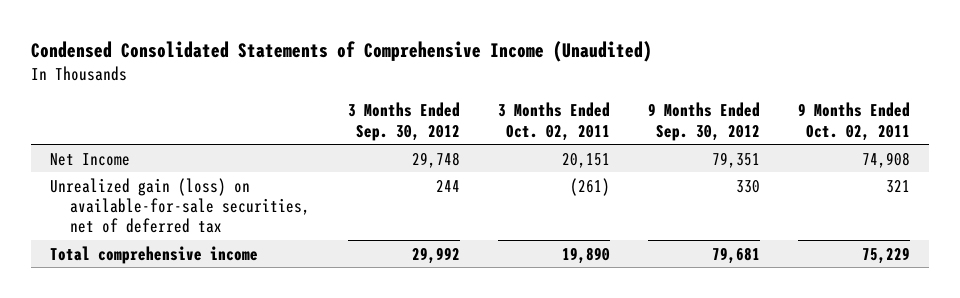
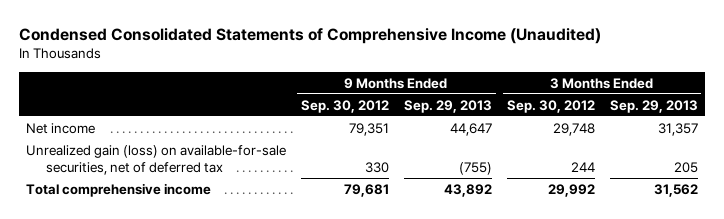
[498,102,611,141] 3 Months Ended Oct. 02, 2011 -> none
[798,102,911,141] 9 Months Ended Oct. 02, 2011 -> none
none -> [403,99,492,113] Sep. 29, 2013
none -> [609,99,698,113] Sep. 29, 2013
[50,152,131,166] Net Income -> [26,122,96,134] Net income

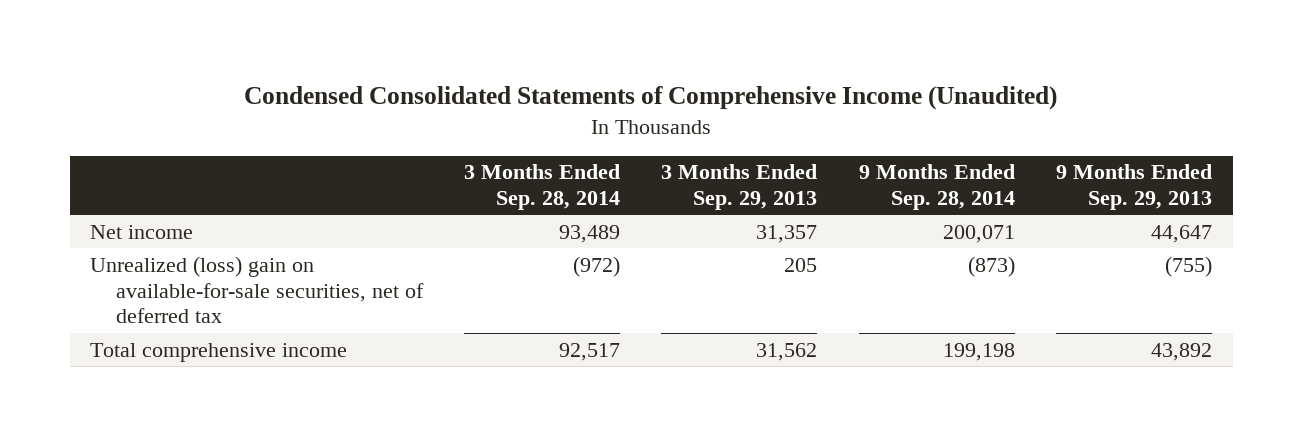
[300,99,389,113] Sep. 30, 2012 -> none
[506,99,595,113] Sep. 30, 2012 -> none
none -> [463,164,620,211] 3 Months Ended Sep. 28, 2014
none -> [858,164,1015,211] 9 Months Ended Sep. 28, 2014
[26,144,287,176] Unrealized gain (loss) on available-for-sale securities, net of deferred tax -> [90,255,424,324] Unrealized (loss) gain on available-for-sale securities, net of deferred tax

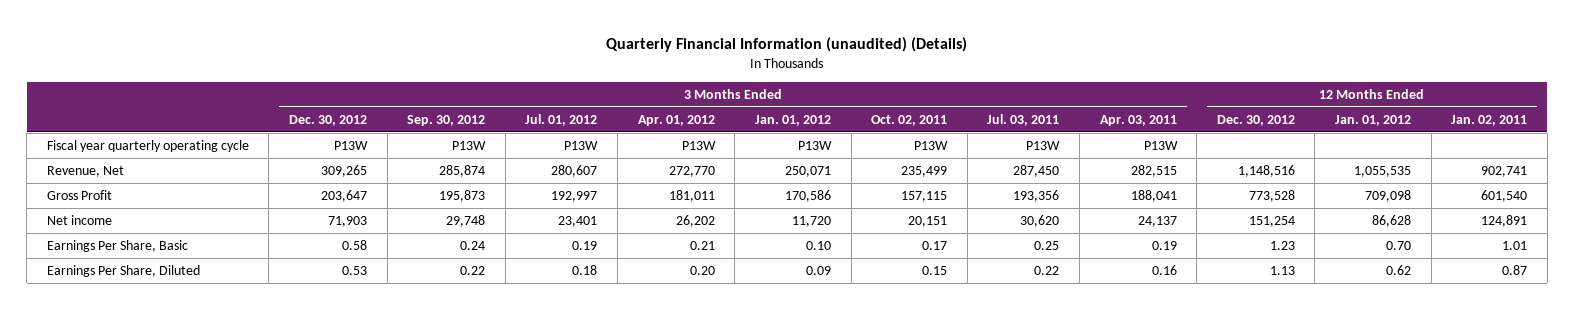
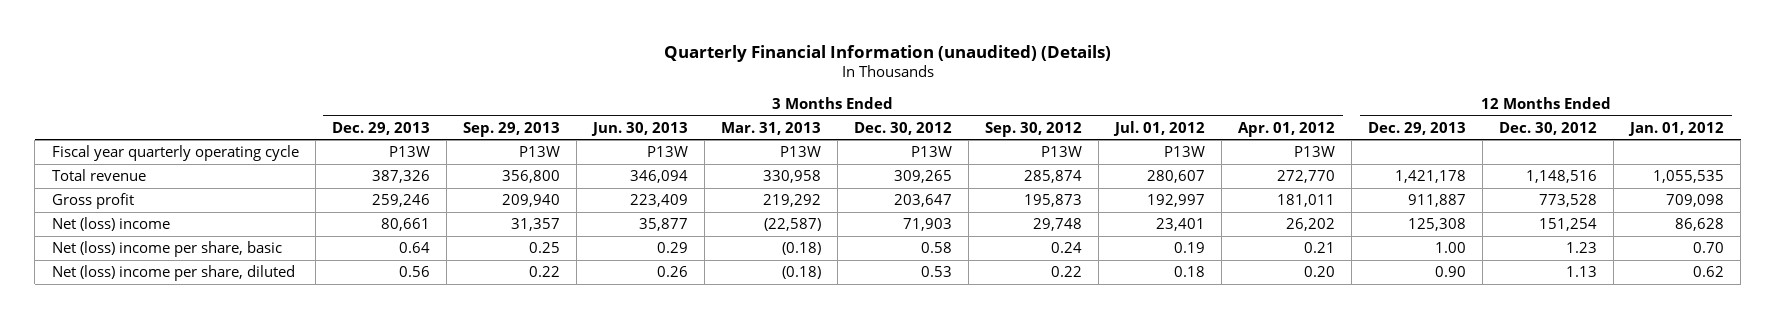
[754,114,831,126] Jan. 01, 2012 -> none
[871,114,948,126] Oct. 02, 2011 -> none
[987,113,1060,126] Jul. 03, 2011 -> none
[1099,114,1177,126] Apr. 03, 2011 -> none
[1451,114,1528,126] Jan. 02, 2011 -> none
none -> [331,121,430,135] Dec. 29, 2013
none -> [462,121,560,137] Sep. 29, 2013
none -> [590,121,688,136] Jun. 30, 2013
none -> [720,121,821,135] Mar. 31, 2013
none -> [1368,121,1467,135] Dec. 29, 2013
[46,166,124,178] Revenue, Net -> [51,169,146,182] Total revenue
[46,190,112,201] Gross Profit -> [51,193,134,210] Gross profit
[46,215,112,226] Net income -> [51,217,170,232] Net (loss) income
[46,240,188,253] Earnings Per Share, Basic -> [51,241,282,258] Net (loss) income per share, basic
[46,265,200,278] Earnings Per Share, Diluted -> [51,265,295,282] Net (loss) income per share, diluted

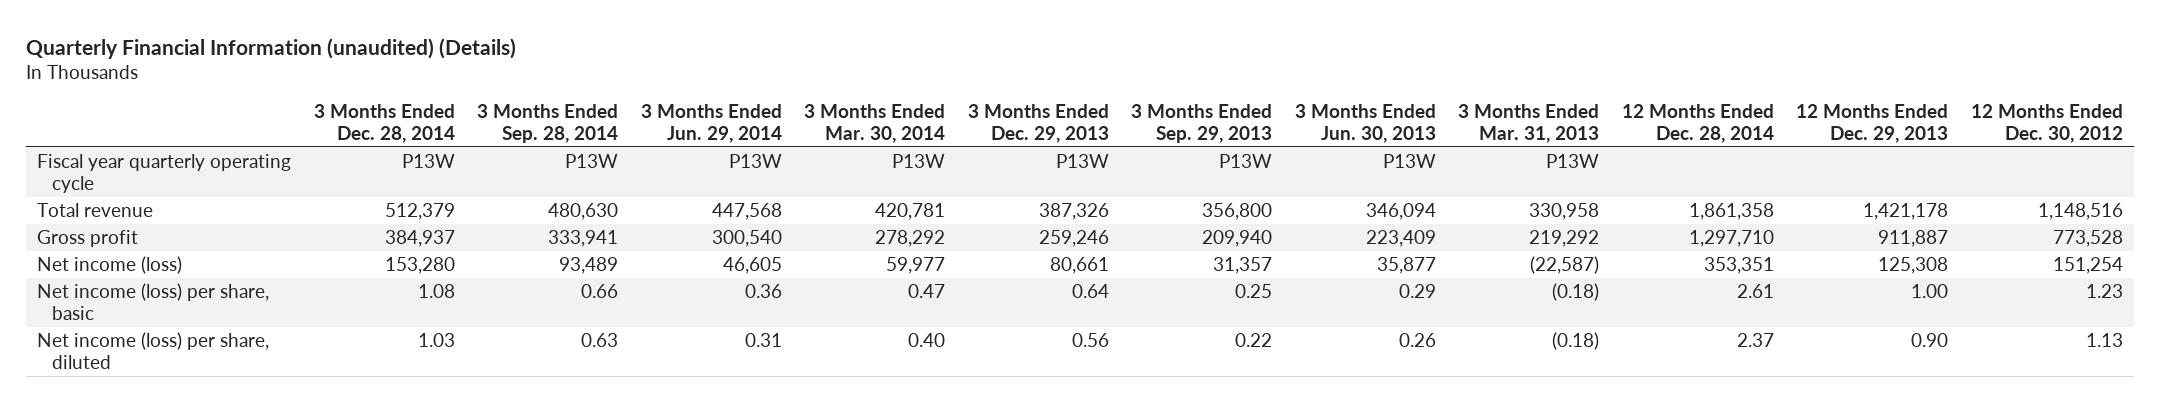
[853,121,952,135] Dec. 30, 2012 -> none
[984,121,1082,137] Sep. 30, 2012 -> none
[1112,120,1205,136] Jul. 01, 2012 -> none
[1238,121,1336,137] Apr. 01, 2012 -> none
[1628,121,1725,136] Jan. 01, 2012 -> none
none -> [313,103,455,143] 3 Months Ended Dec. 28, 2014
none -> [477,103,619,143] 3 Months Ended Sep. 28, 2014
none -> [640,103,782,143] 3 Months Ended Jun. 29, 2014
none -> [804,103,946,143] 3 Months Ended Mar. 30, 2014
none -> [1621,103,1774,143] 12 Months Ended Dec. 28, 2014
[51,217,170,232] Net (loss) income -> [37,256,183,275] Net income (loss)
[51,241,282,258] Net (loss) income per share, basic -> [37,283,270,321] Net income (loss) per share, basic
[51,265,295,282] Net (loss) income per share, diluted -> [37,332,270,370] Net income (loss) per share, diluted

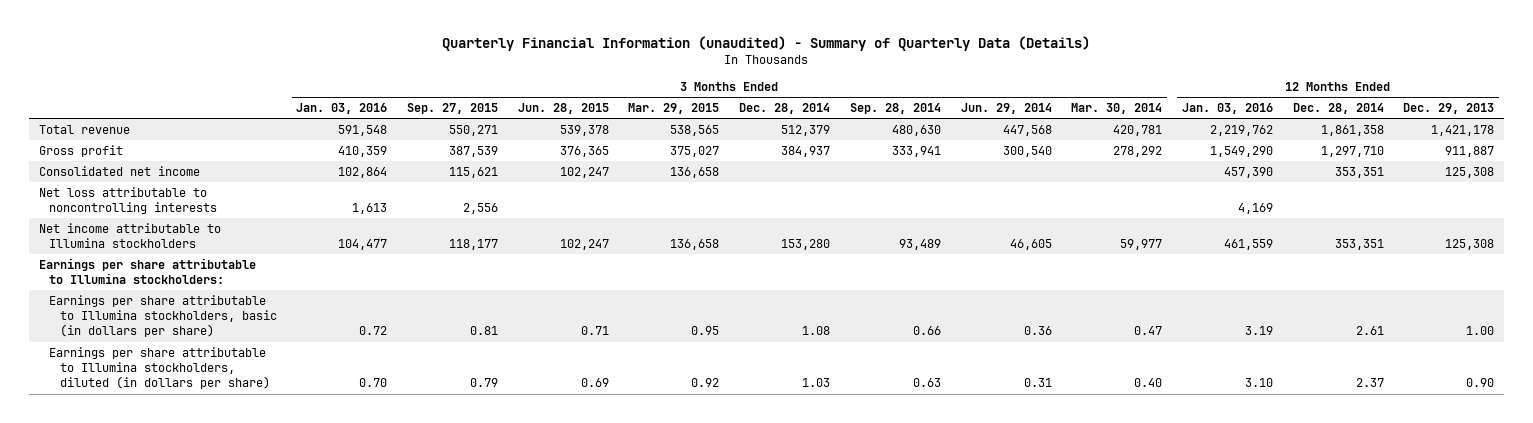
[26,37,517,59] Quarterly Financial Information (unaudited) (Details) -> [442,35,1091,51] Quarterly Financial Information (unaudited) - Summary of Quarterly Data (Details)
[967,103,1109,143] 3 Months Ended Dec. 29, 2013 -> none
[1131,103,1273,143] 3 Months Ended Sep. 29, 2013 -> none
[1294,103,1436,143] 3 Months Ended Jun. 30, 2013 -> none
[1458,103,1600,143] 3 Months Ended Mar. 31, 2013 -> none
[1970,103,2123,143] 12 Months Ended Dec. 30, 2012 -> none
none -> [296,103,388,115] Jan. 03, 2016
none -> [407,103,499,115] Sep. 27, 2015
none -> [517,103,609,115] Jun. 28, 2015
none -> [628,103,720,115] Mar. 29, 2015
none -> [1181,103,1273,115] Jan. 03, 2016
[37,154,292,194] Fiscal year quarterly operating cycle -> none
none -> [38,165,200,176] Consolidated net income
none -> [38,186,218,215] Net loss attributable to noncontrolling interests
[37,256,183,275] Net income (loss) -> [38,222,221,249] Net income attributable to Illumina stockholders
none -> [38,257,256,285] Earnings per share attributable to Illumina stockholders:
[37,283,270,321] Net income (loss) per share, basic -> [49,294,277,338] Earnings per share attributable to Illumina stockholders, basic (in dollars per share)
[37,332,270,370] Net income (loss) per share, diluted -> [49,346,270,390] Earnings per share attributable to Illumina stockholders, diluted (in dollars per share)

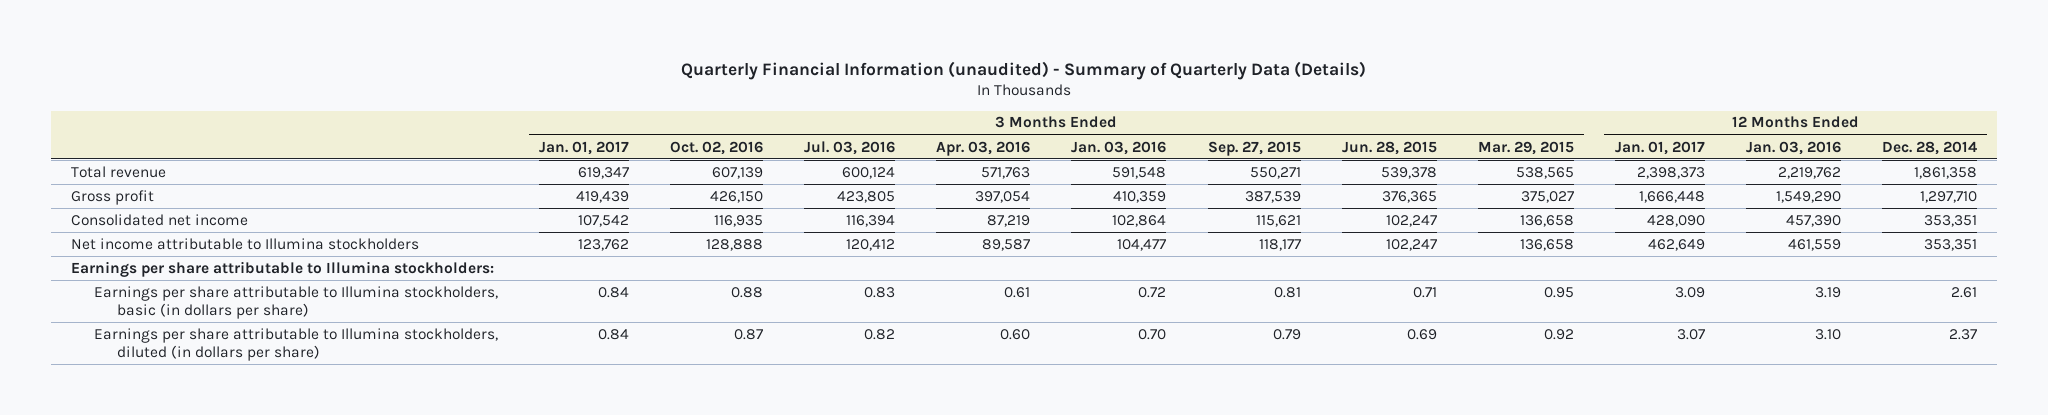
[739,103,831,115] Dec. 28, 2014 -> none
[849,103,941,115] Sep. 28, 2014 -> none
[960,103,1052,115] Jun. 29, 2014 -> none
[1071,103,1163,115] Mar. 30, 2014 -> none
[1403,103,1495,115] Dec. 29, 2013 -> none
none -> [539,140,630,155] Jan. 01, 2017
none -> [670,140,764,155] Oct. 02, 2016
none -> [804,140,896,155] Jul. 03, 2016
none -> [936,140,1031,156] Apr. 03, 2016
none -> [1614,140,1705,155] Jan. 01, 2017
[38,186,218,215] Net loss attributable to noncontrolling interests -> none

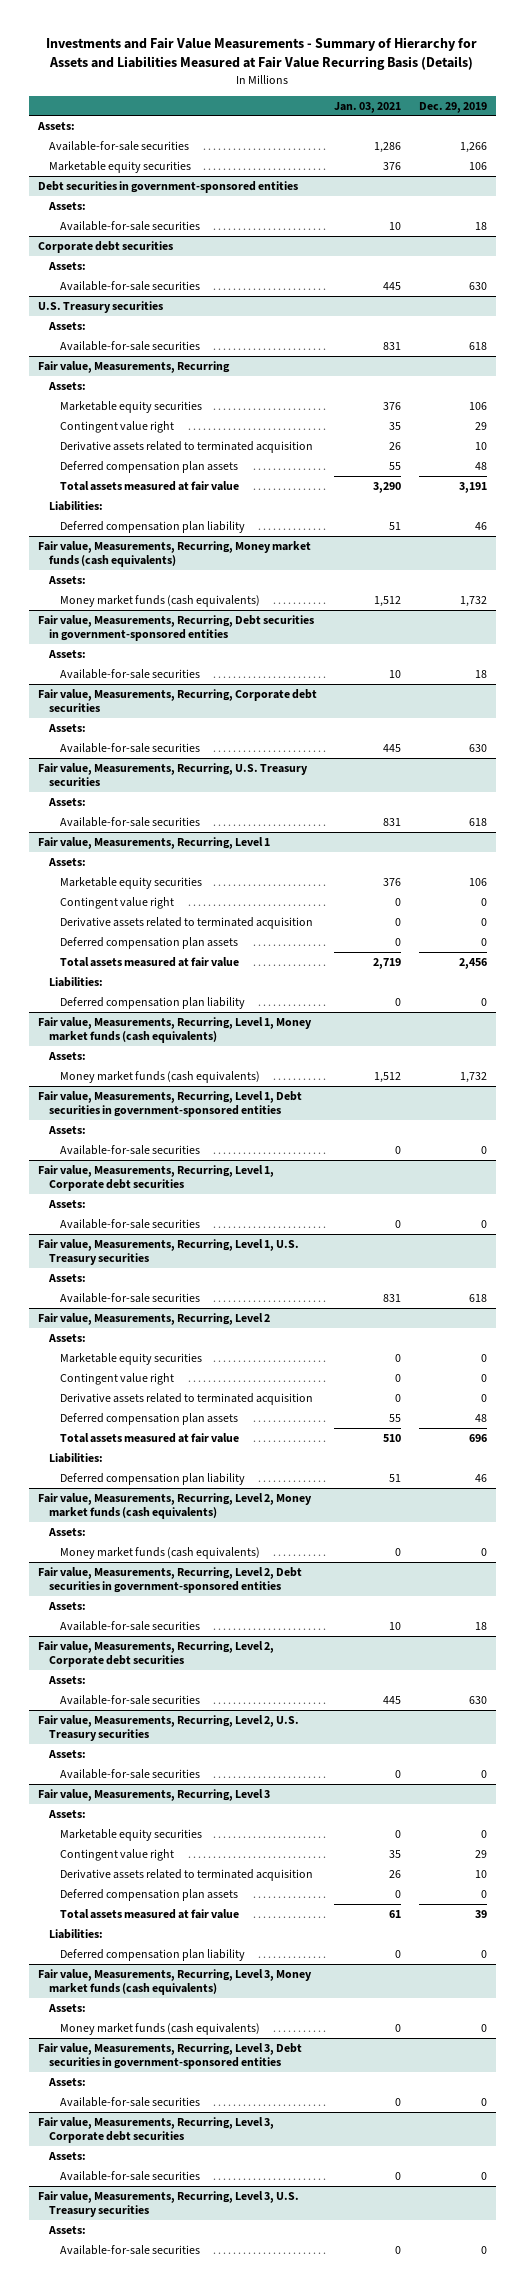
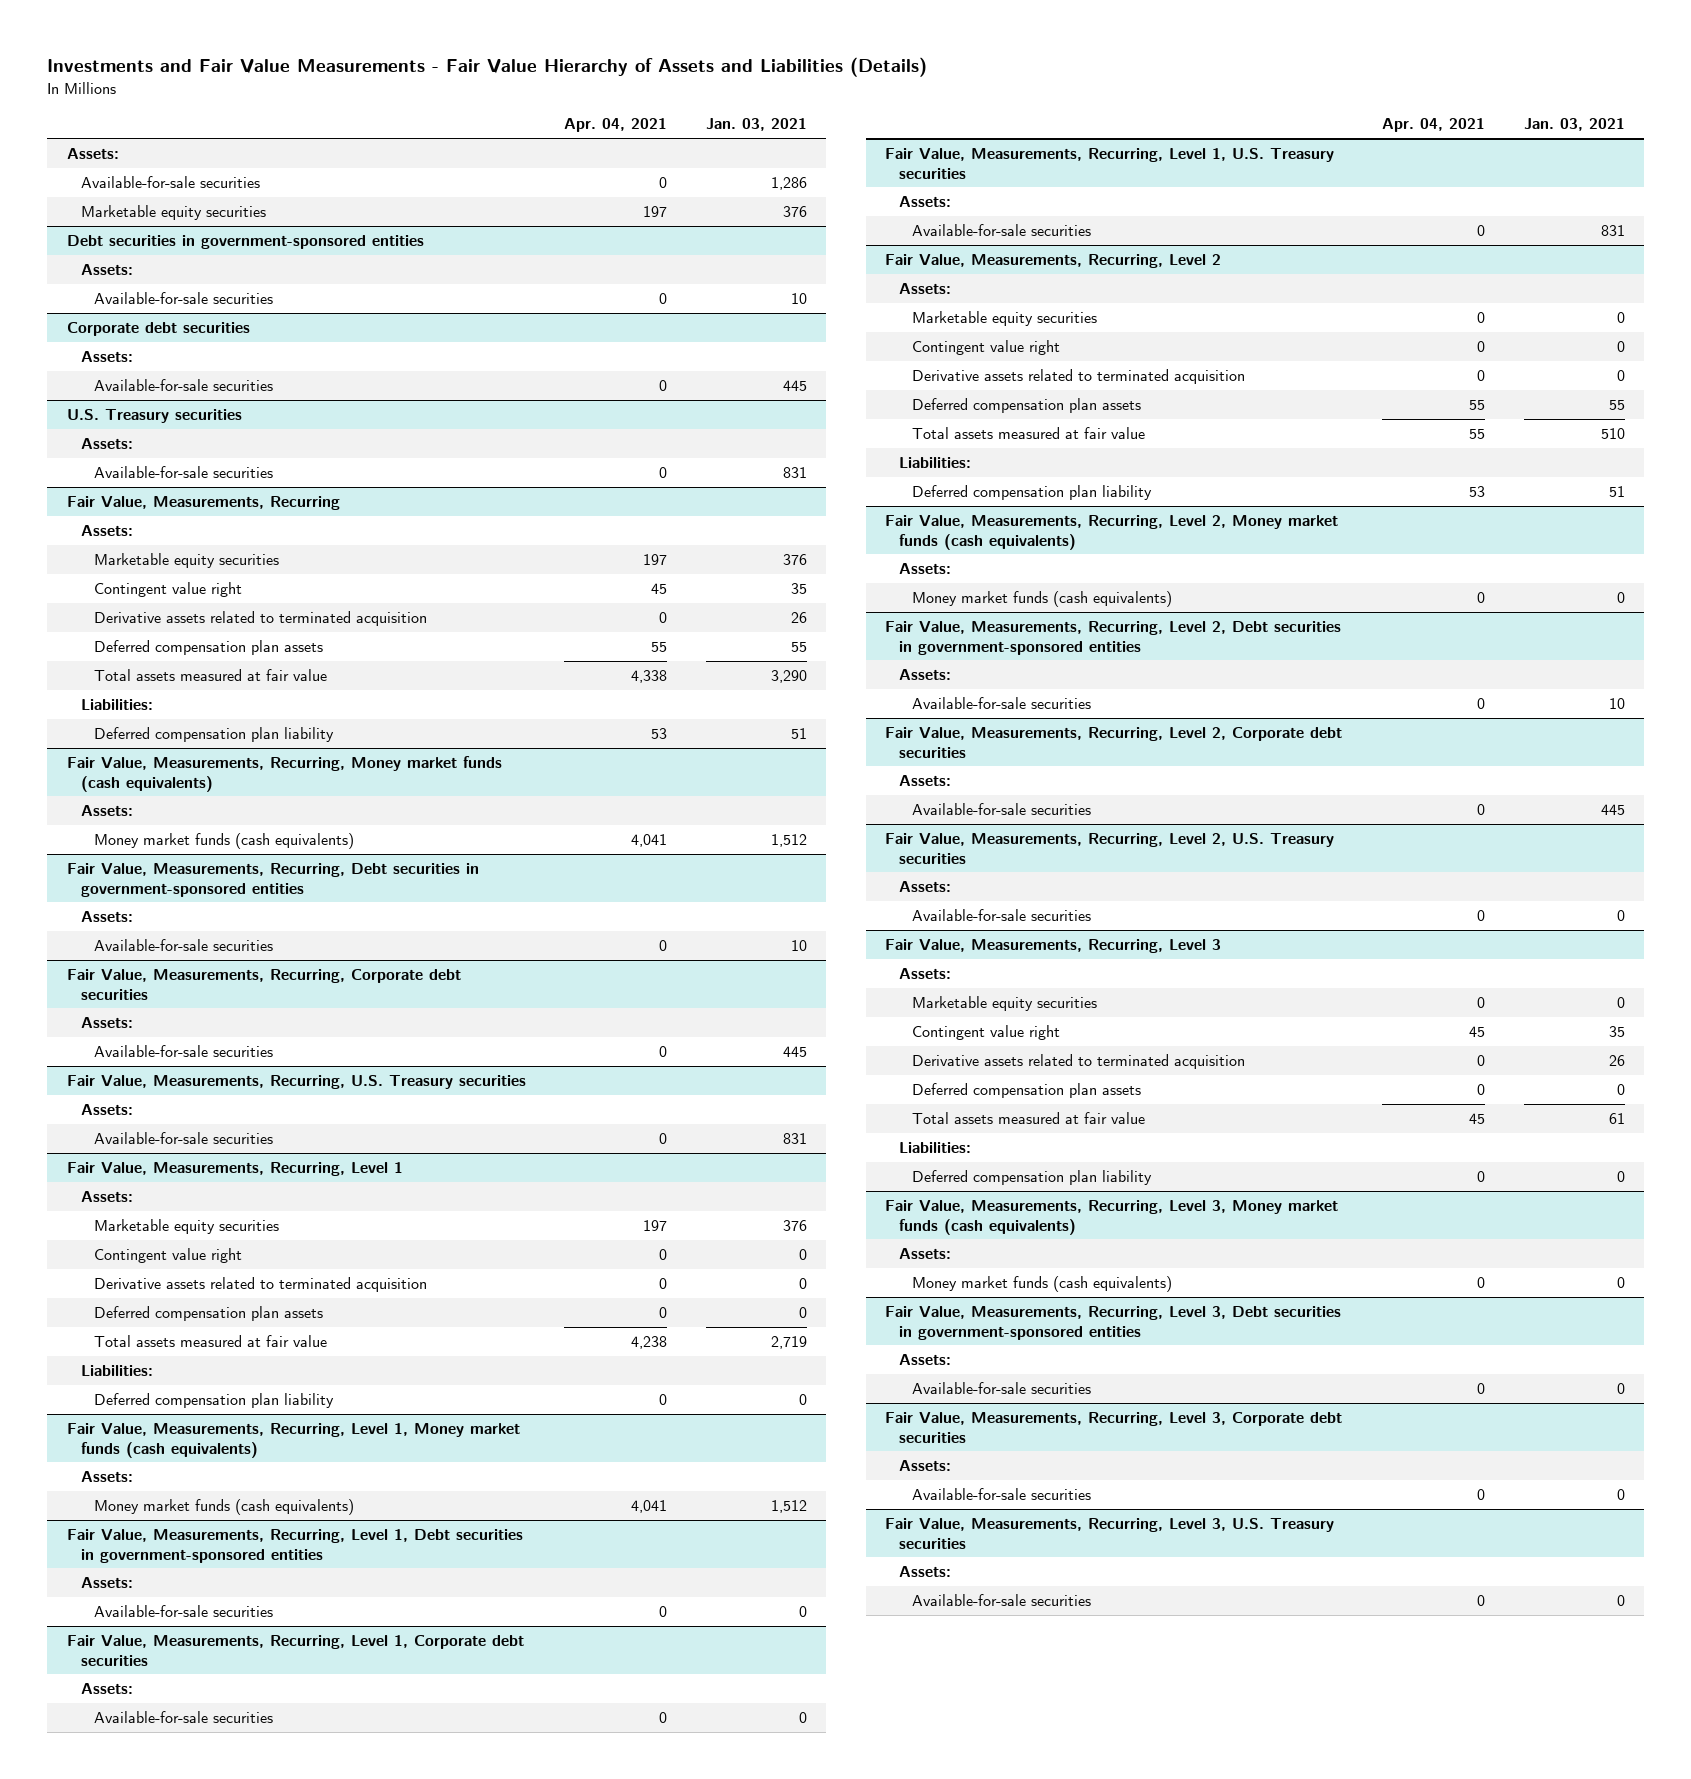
[46,37,478,71] Investments and Fair Value Measurements - Summary of Hierarchy for Assets and Liabilities Measured at Fair Value Recurring Basis (Details) -> [47,57,928,78] Investments and Fair Value Measurements - Fair Value Hierarchy of Assets and Liabilities (Details)
[418,101,487,113] Dec. 29, 2019 -> none
none -> [564,118,668,133] Apr. 04, 2021
[37,360,230,373] Fair value, Measurements, Recurring -> [66,495,340,510] Fair Value, Measurements, Recurring
[37,540,311,568] Fair value, Measurements, Recurring, Money market funds (cash equivalents) -> [66,755,502,792] Fair Value, Measurements, Recurring, Money market funds (cash equivalents)
[37,614,314,642] Fair value, Measurements, Recurring, Debt securities in government-sponsored entities -> [66,862,479,897] Fair Value, Measurements, Recurring, Debt securities in government-sponsored entities
[37,688,317,713] Fair value, Measurements, Recurring, Corporate debt securities -> [66,968,461,1000] Fair Value, Measurements, Recurring, Corporate debt securities
[37,762,308,787] Fair value, Measurements, Recurring, U.S. Treasury securities -> [66,1074,526,1089] Fair Value, Measurements, Recurring, U.S. Treasury securities
[37,836,270,849] Fair value, Measurements, Recurring, Level 1 -> [66,1161,403,1176] Fair Value, Measurements, Recurring, Level 1
[37,1016,312,1044] Fair value, Measurements, Recurring, Level 1, Money market funds (cash equivalents) -> [66,1422,520,1458] Fair Value, Measurements, Recurring, Level 1, Money market funds (cash equivalents)
[37,1090,302,1118] Fair value, Measurements, Recurring, Level 1, Debt securities in government-sponsored entities -> [66,1528,523,1563] Fair Value, Measurements, Recurring, Level 1, Debt securities in government-sponsored entities
[37,1164,274,1192] Fair value, Measurements, Recurring, Level 1, Corporate debt securities -> [66,1634,524,1666] Fair Value, Measurements, Recurring, Level 1, Corporate debt securities
[37,1238,299,1266] Fair value, Measurements, Recurring, Level 1, U.S. Treasury securities -> [884,147,1334,179] Fair Value, Measurements, Recurring, Level 1, U.S. Treasury securities
[37,1312,270,1325] Fair value, Measurements, Recurring, Level 2 -> [884,253,1221,268] Fair Value, Measurements, Recurring, Level 2
[37,1492,312,1520] Fair value, Measurements, Recurring, Level 2, Money market funds (cash equivalents) -> [884,514,1338,550] Fair Value, Measurements, Recurring, Level 2, Money market funds (cash equivalents)
[37,1566,302,1594] Fair value, Measurements, Recurring, Level 2, Debt securities in government-sponsored entities -> [884,620,1341,655] Fair Value, Measurements, Recurring, Level 2, Debt securities in government-sponsored entities
[37,1640,274,1668] Fair value, Measurements, Recurring, Level 2, Corporate debt securities -> [884,726,1342,758] Fair Value, Measurements, Recurring, Level 2, Corporate debt securities
[37,1714,299,1742] Fair value, Measurements, Recurring, Level 2, U.S. Treasury securities -> [884,832,1334,864] Fair Value, Measurements, Recurring, Level 2, U.S. Treasury securities
[37,1788,270,1801] Fair value, Measurements, Recurring, Level 3 -> [884,938,1221,953] Fair Value, Measurements, Recurring, Level 3
[37,1968,312,1996] Fair value, Measurements, Recurring, Level 3, Money market funds (cash equivalents) -> [884,1199,1338,1235] Fair Value, Measurements, Recurring, Level 3, Money market funds (cash equivalents)
[37,2042,302,2070] Fair value, Measurements, Recurring, Level 3, Debt securities in government-sponsored entities -> [884,1305,1341,1340] Fair Value, Measurements, Recurring, Level 3, Debt securities in government-sponsored entities
[37,2116,274,2144] Fair value, Measurements, Recurring, Level 3, Corporate debt securities -> [884,1411,1342,1443] Fair Value, Measurements, Recurring, Level 3, Corporate debt securities
[37,2190,299,2218] Fair value, Measurements, Recurring, Level 3, U.S. Treasury securities -> [884,1517,1334,1549] Fair Value, Measurements, Recurring, Level 3, U.S. Treasury securities

